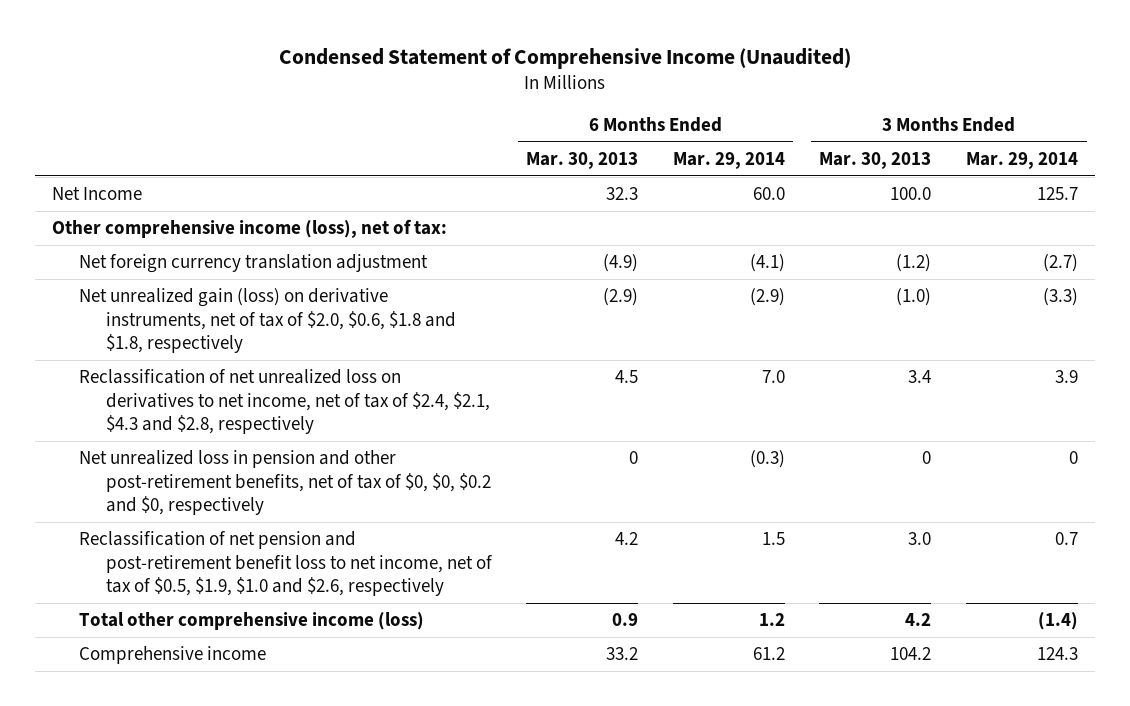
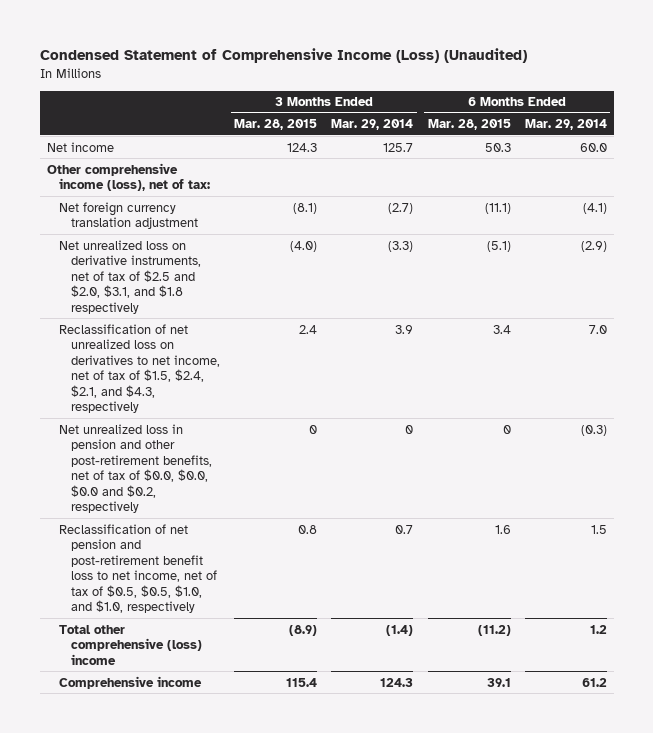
[279,48,852,70] Condensed Statement of Comprehensive Income (Unaudited) -> [39,47,527,63] Condensed Statement of Comprehensive Income (Loss) (Unaudited)
[526,152,639,170] Mar. 30, 2013 -> none
[819,152,932,170] Mar. 30, 2013 -> none
none -> [234,119,318,131] Mar. 28, 2015
none -> [427,119,511,131] Mar. 28, 2015
[52,187,143,201] Net Income -> [46,141,114,152] Net income
[78,288,456,354] Net unrealized gain (loss) on derivative instruments, net of tax of $2.0, $0.6, $1.8 and $1.8, respectively -> [58,239,201,314] Net unrealized loss on derivative instruments, net of tax of $2.5 and $2.0, $3.1, and $1.8 respectively
[78,369,490,435] Reclassification of net unrealized loss on derivatives to net income, net of tax of $2.4, $2.1, $4.3 and $2.8, respectively -> [58,323,220,414] Reclassification of net unrealized loss on derivatives to net income, net of tax of $1.5, $2.4, $2.1, and $4.3, respectively
[78,450,491,516] Net unrealized loss in pension and other post-retirement benefits, net of tax of $0, $0, $0.2 and $0, respectively -> [58,423,212,514] Net unrealized loss in pension and other post-retirement benefits, net of tax of $0.0, $0.0, $0.0 and $0.2, respectively
[78,531,493,597] Reclassification of net pension and post-retirement benefit loss to net income, net of tax of $0.5, $1.9, $1.0 and $2.6, respectively -> [58,523,217,614] Reclassification of net pension and post-retirement benefit loss to net income, net of tax of $0.5, $0.5, $1.0, and $1.0, respectively
[78,612,424,631] Total other comprehensive income (loss) -> [58,624,202,665] Total other comprehensive (loss) income

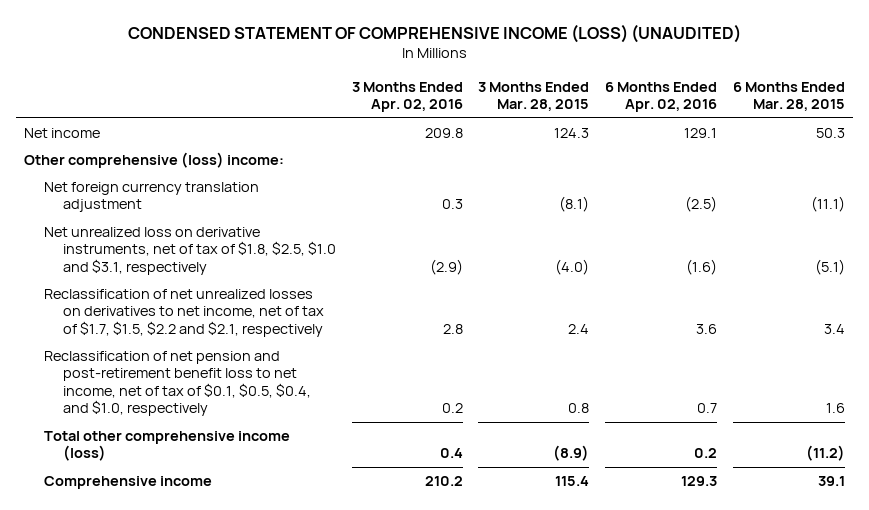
[39,47,527,63] Condensed Statement of Comprehensive Income (Loss) (Unaudited) -> [127,23,741,43] CONDENSED STATEMENT OF COMPREHENSIVE INCOME (LOSS) (UNAUDITED)
[331,119,414,131] Mar. 29, 2014 -> none
[524,119,607,131] Mar. 29, 2014 -> none
none -> [351,81,463,113] 3 Months Ended Apr. 02, 2016
none -> [605,81,718,113] 6 Months Ended Apr. 02, 2016
[46,162,210,192] Other comprehensive income (loss), net of tax: -> [24,151,285,168] Other comprehensive (loss) income:
[58,423,212,514] Net unrealized loss in pension and other post-retirement benefits, net of tax of $0.0, $0.0, $0.0 and $0.2, respectively -> none
[58,239,201,314] Net unrealized loss on derivative instruments, net of tax of $2.5 and $2.0, $3.1, and $1.8 respectively -> [43,226,337,275] Net unrealized loss on derivative instruments, net of tax of $1.8, $2.5, $1.0 and $3.1, respectively
[58,323,220,414] Reclassification of net unrealized loss on derivatives to net income, net of tax of $1.5, $2.4, $2.1, and $4.3, respectively -> [43,288,325,337] Reclassification of net unrealized losses on derivatives to net income, net of tax of $1.7, $1.5, $2.2 and $2.1, respectively
[58,523,217,614] Reclassification of net pension and post-retirement benefit loss to net income, net of tax of $0.5, $0.5, $1.0, and $1.0, respectively -> [43,350,312,417] Reclassification of net pension and post-retirement benefit loss to net income, net of tax of $0.1, $0.5, $0.4, and $1.0, respectively
[58,624,202,665] Total other comprehensive (loss) income -> [43,430,290,462] Total other comprehensive income (loss)

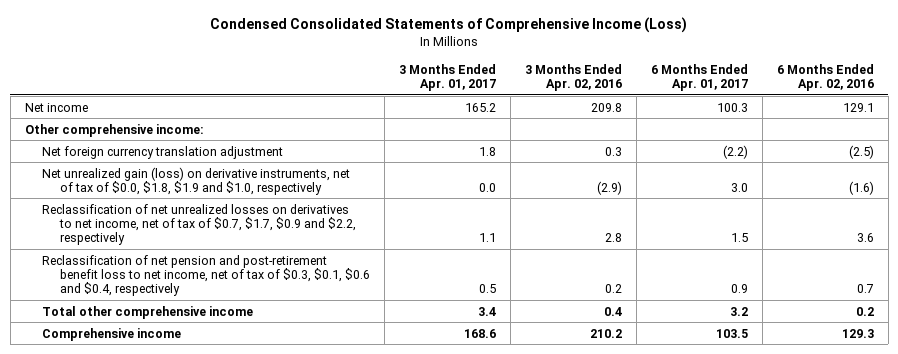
[127,23,741,43] CONDENSED STATEMENT OF COMPREHENSIVE INCOME (LOSS) (UNAUDITED) -> [210,17,688,34] Condensed Consolidated Statements of Comprehensive Income (Loss)
[478,81,590,112] 3 Months Ended Mar. 28, 2015 -> none
[732,81,845,112] 6 Months Ended Mar. 28, 2015 -> none
none -> [398,63,496,91] 3 Months Ended Apr. 01, 2017
none -> [650,63,748,91] 6 Months Ended Apr. 01, 2017
[24,151,285,168] Other comprehensive (loss) income: -> [24,123,204,137] Other comprehensive income:
[43,226,337,275] Net unrealized loss on derivative instruments, net of tax of $1.8, $2.5, $1.0 and $3.1, respectively -> [42,166,351,195] Net unrealized gain (loss) on derivative instruments, net of tax of $0.0, $1.8, $1.9 and $1.0, respectively
[43,288,325,337] Reclassification of net unrealized losses on derivatives to net income, net of tax of $1.7, $1.5, $2.2 and $2.1, respectively -> [42,203,356,245] Reclassification of net unrealized losses on derivatives to net income, net of tax of $0.7, $1.7, $0.9 and $2.2, respectively
[43,350,312,417] Reclassification of net pension and post-retirement benefit loss to net income, net of tax of $0.1, $0.5, $0.4, and $1.0, respectively -> [42,254,370,296] Reclassification of net pension and post-retirement benefit loss to net income, net of tax of $0.3, $0.1, $0.6 and $0.4, respectively
[43,430,290,462] Total other comprehensive income (loss) -> [42,305,254,319] Total other comprehensive income

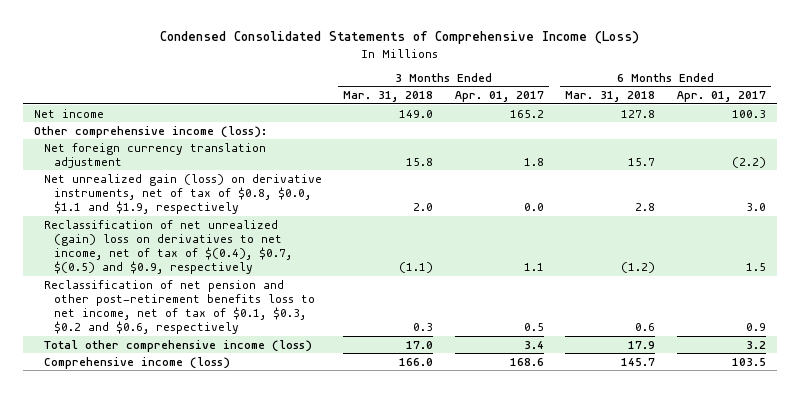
[524,63,622,91] 3 Months Ended Apr. 02, 2016 -> none
[776,63,874,91] 6 Months Ended Apr. 02, 2016 -> none
none -> [343,91,434,103] Mar. 31, 2018
none -> [565,91,656,103] Mar. 31, 2018
[24,123,204,137] Other comprehensive income: -> [33,125,267,138] Other comprehensive income (loss):
[42,166,351,195] Net unrealized gain (loss) on derivative instruments, net of tax of $0.0, $1.8, $1.9 and $1.0, respectively -> [43,173,322,215] Net unrealized gain (loss) on derivative instruments, net of tax of $0.8, $0.0, $1.1 and $1.9, respectively
[42,203,356,245] Reclassification of net unrealized losses on derivatives to net income, net of tax of $0.7, $1.7, $0.9 and $2.2, respectively -> [43,219,292,275] Reclassification of net unrealized (gain) loss on derivatives to net income, net of tax of $(0.4), $0.7, $(0.5) and $0.9, respectively
[42,254,370,296] Reclassification of net pension and post-retirement benefit loss to net income, net of tax of $0.3, $0.1, $0.6 and $0.4, respectively -> [43,279,315,335] Reclassification of net pension and other post-retirement benefits loss to net income, net of tax of $0.1, $0.3, $0.2 and $0.6, respectively
[42,305,254,319] Total other comprehensive income -> [43,339,312,352] Total other comprehensive income (loss)
[42,327,182,341] Comprehensive income -> [43,356,230,369] Comprehensive income (loss)

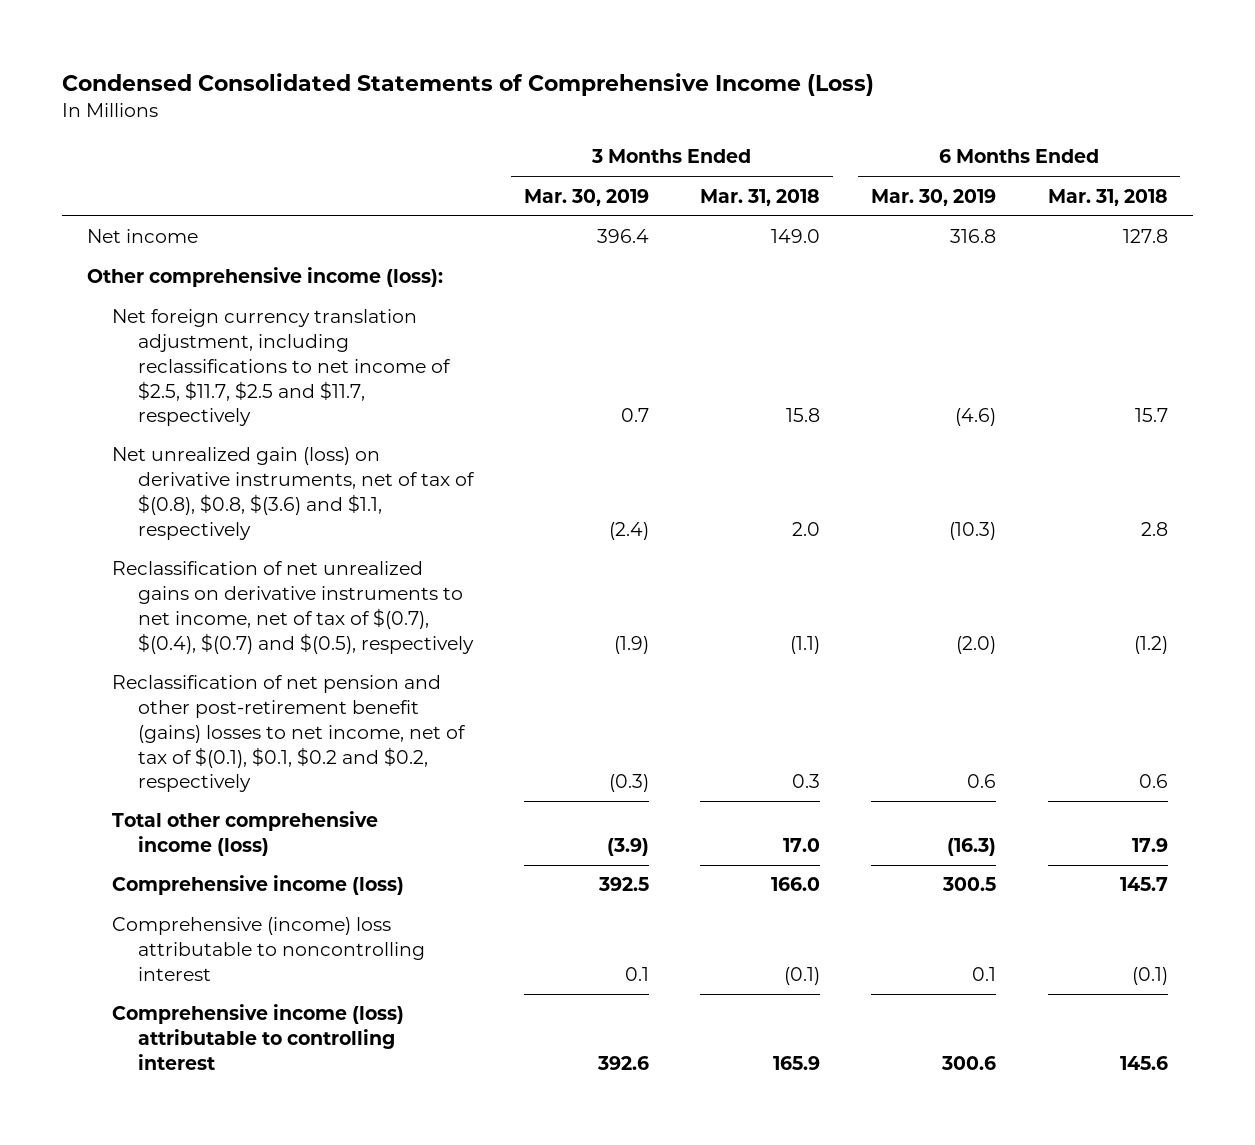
[454,91,544,103] Apr. 01, 2017 -> none
[677,91,767,103] Apr. 01, 2017 -> none
none -> [523,188,649,206] Mar. 30, 2019
none -> [871,188,997,206] Mar. 30, 2019
[43,142,266,168] Net foreign currency translation adjustment -> [112,309,451,427] Net foreign currency translation adjustment, including reclassifications to net income of $2.5, $11.7, $2.5 and $11.7, respectively
[43,173,322,215] Net unrealized gain (loss) on derivative instruments, net of tax of $0.8, $0.0, $1.1 and $1.9, respectively -> [112,447,475,540] Net unrealized gain (loss) on derivative instruments, net of tax of $(0.8), $0.8, $(3.6) and $1.1, respectively
[43,219,292,275] Reclassification of net unrealized (gain) loss on derivatives to net income, net of tax of $(0.4), $0.7, $(0.5) and $0.9, respectively -> [112,561,474,654] Reclassification of net unrealized gains on derivative instruments to net income, net of tax of $(0.7), $(0.4), $(0.7) and $(0.5), respectively
[43,279,315,335] Reclassification of net pension and other post-retirement benefits loss to net income, net of tax of $0.1, $0.3, $0.2 and $0.6, respectively -> [112,675,466,793] Reclassification of net pension and other post-retirement benefit (gains) losses to net income, net of tax of $(0.1), $0.1, $0.2 and $0.2, respectively
none -> [112,917,425,981] Comprehensive (income) loss attributable to noncontrolling interest
none -> [112,1004,405,1070] Comprehensive income (loss) attributable to controlling interest

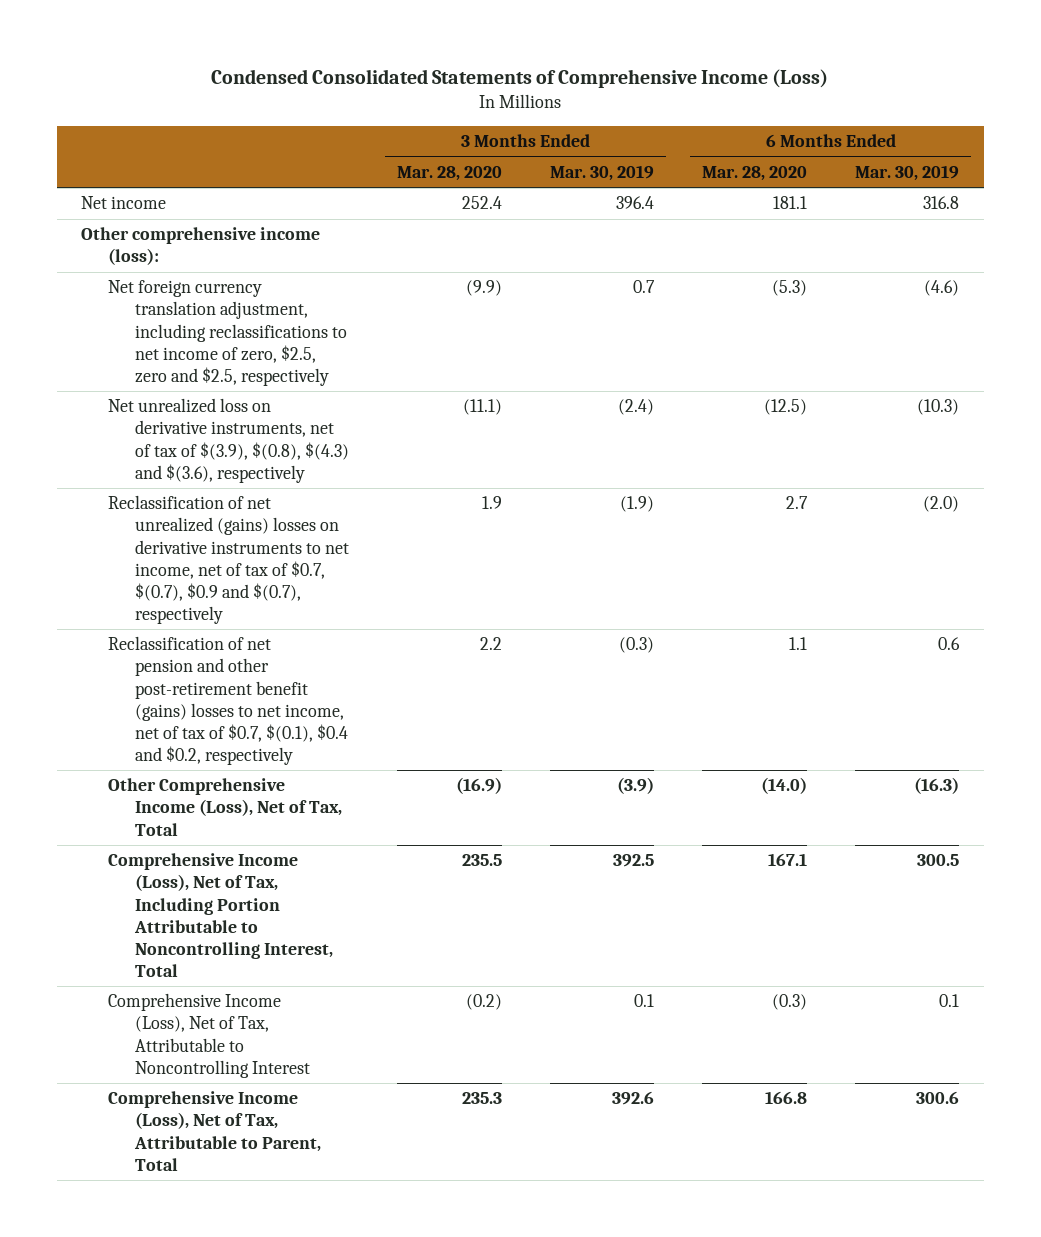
[700,188,821,206] Mar. 31, 2018 -> none
[1047,188,1168,206] Mar. 31, 2018 -> none
none -> [397,165,503,181] Mar. 28, 2020
none -> [702,165,808,181] Mar. 28, 2020
[112,309,451,427] Net foreign currency translation adjustment, including reclassifications to net income of $2.5, $11.7, $2.5 and $11.7, respectively -> [108,280,347,386] Net foreign currency translation adjustment, including reclassifications to net income of zero, $2.5, zero and $2.5, respectively
[112,447,475,540] Net unrealized gain (loss) on derivative instruments, net of tax of $(0.8), $0.8, $(3.6) and $1.1, respectively -> [108,398,349,483] Net unrealized loss on derivative instruments, net of tax of $(3.9), $(0.8), $(4.3) and $(3.6), respectively
[112,561,474,654] Reclassification of net unrealized gains on derivative instruments to net income, net of tax of $(0.7), $(0.4), $(0.7) and $(0.5), respectively -> [108,495,349,624] Reclassification of net unrealized (gains) losses on derivative instruments to net income, net of tax of $0.7, $(0.7), $0.9 and $(0.7), respectively
[112,675,466,793] Reclassification of net pension and other post-retirement benefit (gains) losses to net income, net of tax of $(0.1), $0.1, $0.2 and $0.2, respectively -> [108,636,348,765] Reclassification of net pension and other post-retirement benefit (gains) losses to net income, net of tax of $0.7, $(0.1), $0.4 and $0.2, respectively
[112,811,379,857] Total other comprehensive income (loss) -> [108,778,342,836] Other Comprehensive Income (Loss), Net of Tax, Total
[112,875,405,896] Comprehensive income (loss) -> [108,853,333,977] Comprehensive Income (Loss), Net of Tax, Including Portion Attributable to Noncontrolling Interest, Total
[112,917,425,981] Comprehensive (income) loss attributable to noncontrolling interest -> [108,993,310,1078] Comprehensive Income (Loss), Net of Tax, Attributable to Noncontrolling Interest
[112,1004,405,1070] Comprehensive income (loss) attributable to controlling interest -> [108,1091,321,1171] Comprehensive Income (Loss), Net of Tax, Attributable to Parent, Total

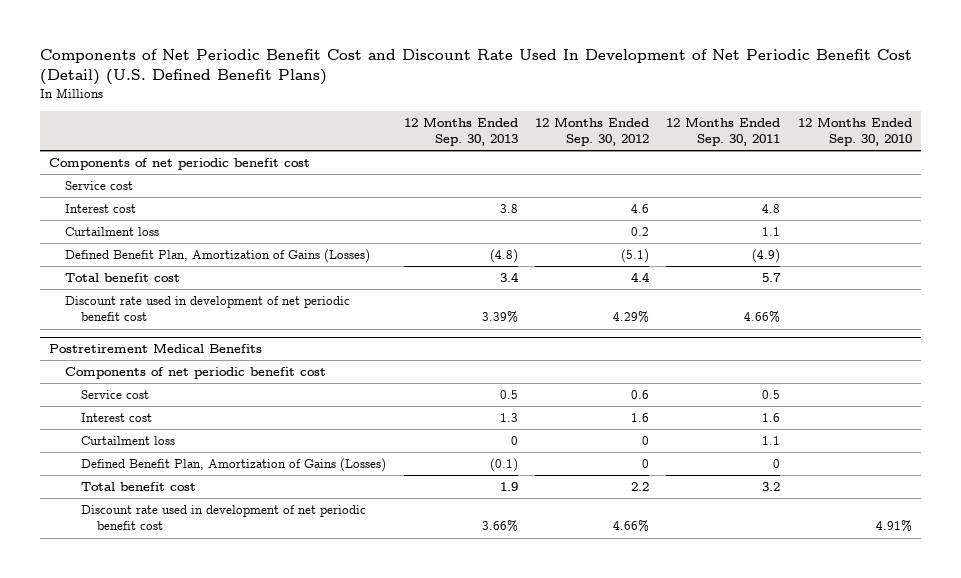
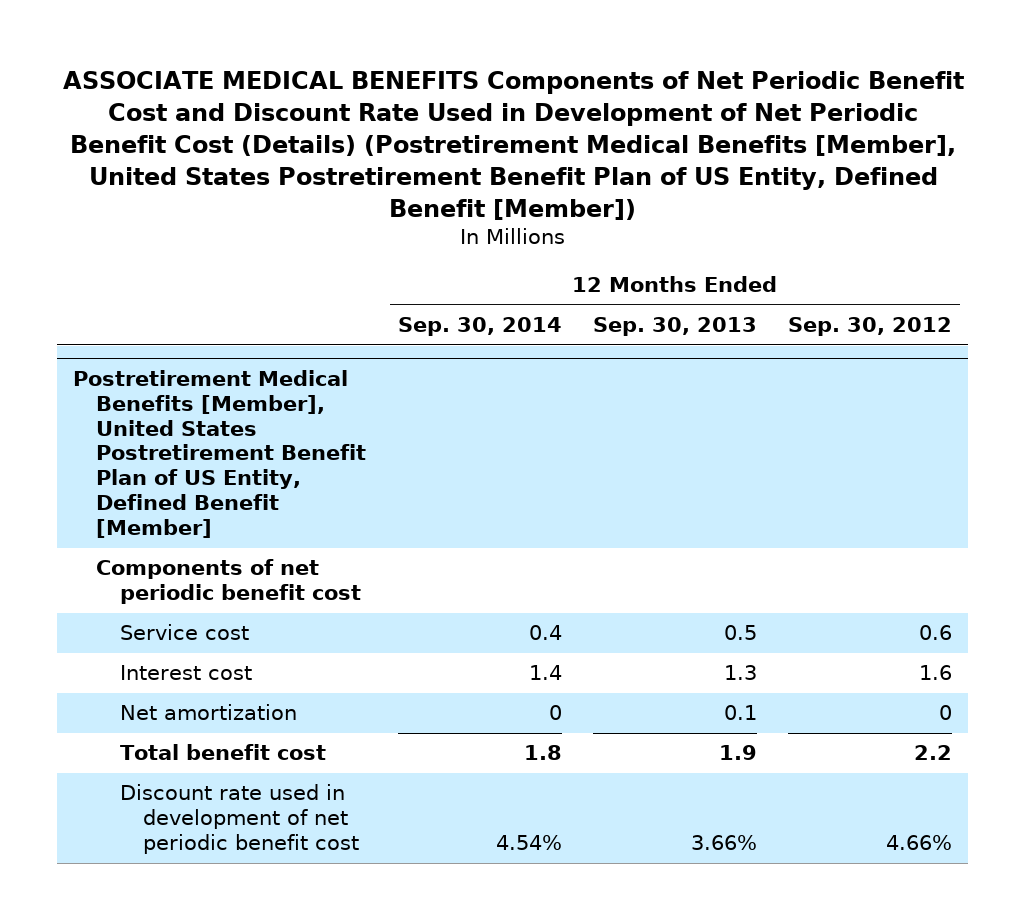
[40,49,913,86] Components of Net Periodic Benefit Cost and Discount Rate Used In Development of Net Periodic Benefit Cost (Detail) (U.S. Defined Benefit Plans) -> [62,71,964,220] ASSOCIATE MEDICAL BENEFITS Components of Net Periodic Benefit Cost and Discount Rate Used in Development of Net Periodic Benefit Cost (Details) (Postretirement Medical Benefits [Member], United States Postretirement Benefit Plan of US Entity, Defined Benefit [Member])
[666,116,781,147] 12 Months Ended Sep. 30, 2011 -> none
[797,116,912,147] 12 Months Ended Sep. 30, 2010 -> none
none -> [397,317,562,337] Sep. 30, 2014
[49,158,311,171] Components of net periodic benefit cost -> none
[65,181,134,191] Service cost -> none
[65,204,137,214] Interest cost -> none
[65,227,160,237] Curtailment loss -> none
[65,249,371,264] Defined Benefit Plan, Amortization of Gains (Losses) -> none
[65,273,181,283] Total benefit cost -> none
[65,296,351,322] Discount rate used in development of net periodic benefit cost -> none
[49,343,263,354] Postretirement Medical Benefits -> none
none -> [72,369,367,539] Postretirement Medical Benefits [Member], United States Postretirement Benefit Plan of US Entity, Defined Benefit [Member]
[81,436,176,446] Curtailment loss -> none
[81,458,387,473] Defined Benefit Plan, Amortization of Gains (Losses) -> none
none -> [119,704,297,721] Net amortization

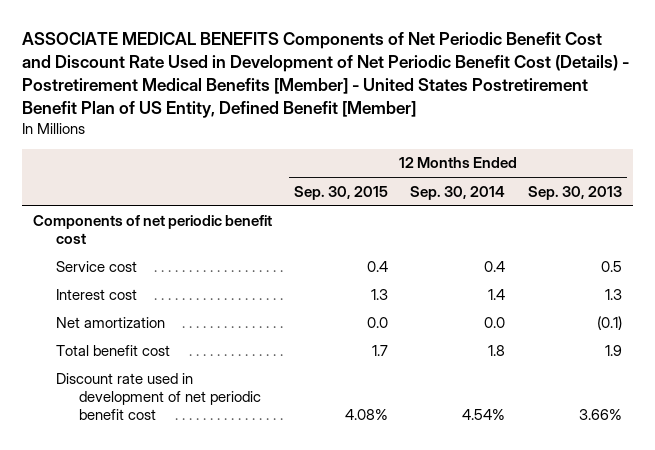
[62,71,964,220] ASSOCIATE MEDICAL BENEFITS Components of Net Periodic Benefit Cost and Discount Rate Used in Development of Net Periodic Benefit Cost (Details) (Postretirement Medical Benefits [Member], United States Postretirement Benefit Plan of US Entity, Defined Benefit [Member]) -> [22,32,630,119] ASSOCIATE MEDICAL BENEFITS Components of Net Periodic Benefit Cost and Discount Rate Used in Development of Net Periodic Benefit Cost (Details) - Postretirement Medical Benefits [Member] - United States Postretirement Benefit Plan of US Entity, Defined Benefit [Member]
[788,317,953,337] Sep. 30, 2012 -> none
none -> [294,185,389,200] Sep. 30, 2015
[72,369,367,539] Postretirement Medical Benefits [Member], United States Postretirement Benefit Plan of US Entity, Defined Benefit [Member] -> none
[548,705,562,721] 0 -> [484,316,506,328] 0.0
[724,705,758,721] 0.1 -> [596,315,622,330] (0.1)

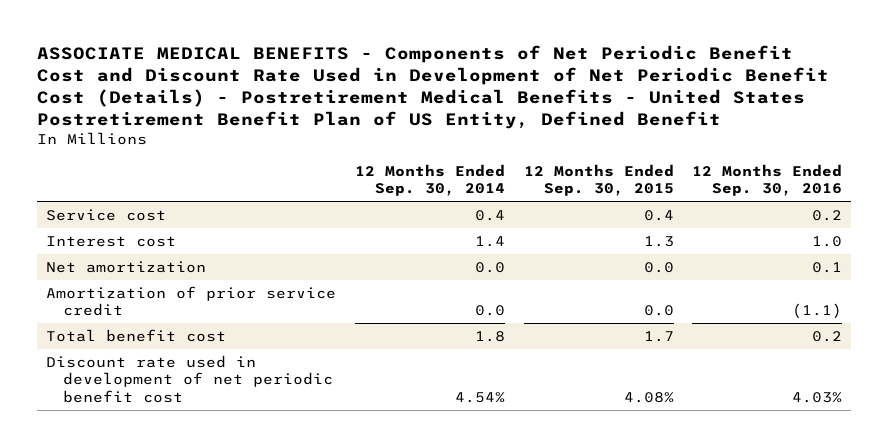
[22,32,630,119] ASSOCIATE MEDICAL BENEFITS Components of Net Periodic Benefit Cost and Discount Rate Used in Development of Net Periodic Benefit Cost (Details) - Postretirement Medical Benefits [Member] - United States Postretirement Benefit Plan of US Entity, Defined Benefit [Member] -> [37,45,830,129] ASSOCIATE MEDICAL BENEFITS - Components of Net Periodic Benefit Cost and Discount Rate Used in Development of Net Periodic Benefit Cost (Details) - Postretirement Medical Benefits - United States Postretirement Benefit Plan of US Entity, Defined Benefit
[527,185,622,200] Sep. 30, 2013 -> none
none -> [692,163,843,197] 12 Months Ended Sep. 30, 2016
[33,214,273,244] Components of net periodic benefit cost -> none
none -> [46,285,337,317] Amortization of prior service credit

